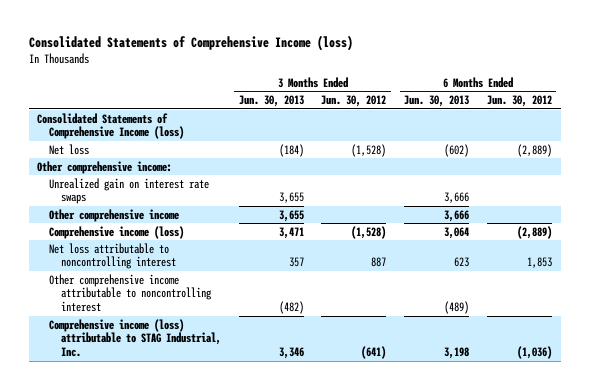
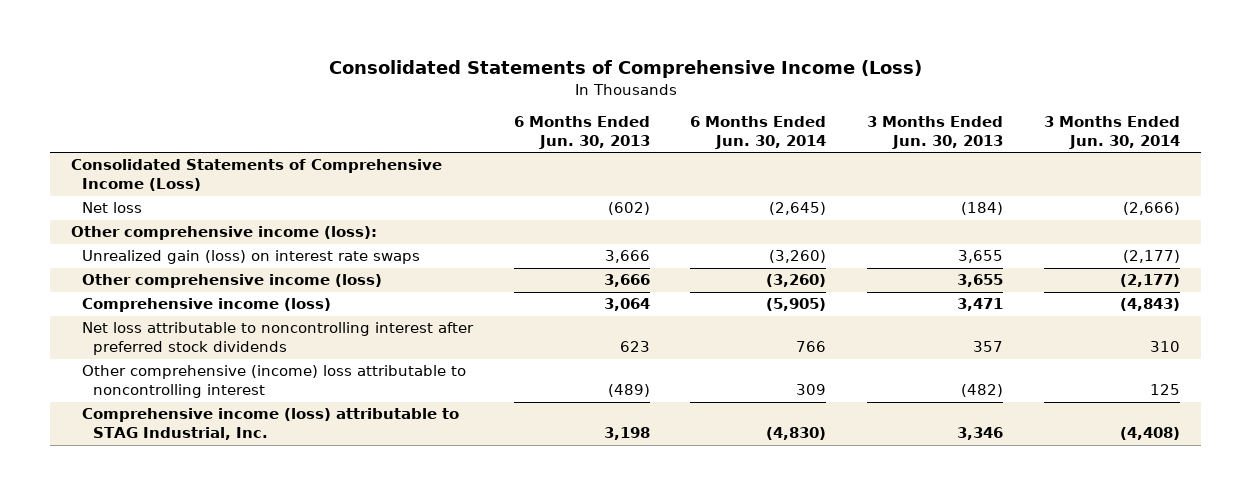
[28,34,353,51] Consolidated Statements of Comprehensive Income (loss) -> [328,60,922,79] Consolidated Statements of Comprehensive Income (Loss)
[321,95,387,108] Jun. 30, 2012 -> none
[486,95,552,108] Jun. 30, 2012 -> none
none -> [690,116,827,150] 6 Months Ended Jun. 30, 2014
none -> [1044,116,1181,150] 3 Months Ended Jun. 30, 2014
[37,112,185,140] Consolidated Statements of Comprehensive Income (loss) -> [70,159,442,192] Consolidated Statements of Comprehensive Income (Loss)
[37,160,173,174] Other comprehensive income: -> [70,226,377,241] Other comprehensive income (loss):
[49,177,210,205] Unrealized gain on interest rate swaps -> [81,250,420,265] Unrealized gain (loss) on interest rate swaps
[49,208,180,222] Other comprehensive income -> [81,274,382,289] Other comprehensive income (loss)
[49,242,177,270] Net loss attributable to noncontrolling interest -> [81,322,474,356] Net loss attributable to noncontrolling interest after preferred stock dividends
[49,273,213,313] Other comprehensive income attributable to noncontrolling interest -> [81,365,466,399] Other comprehensive (income) loss attributable to noncontrolling interest

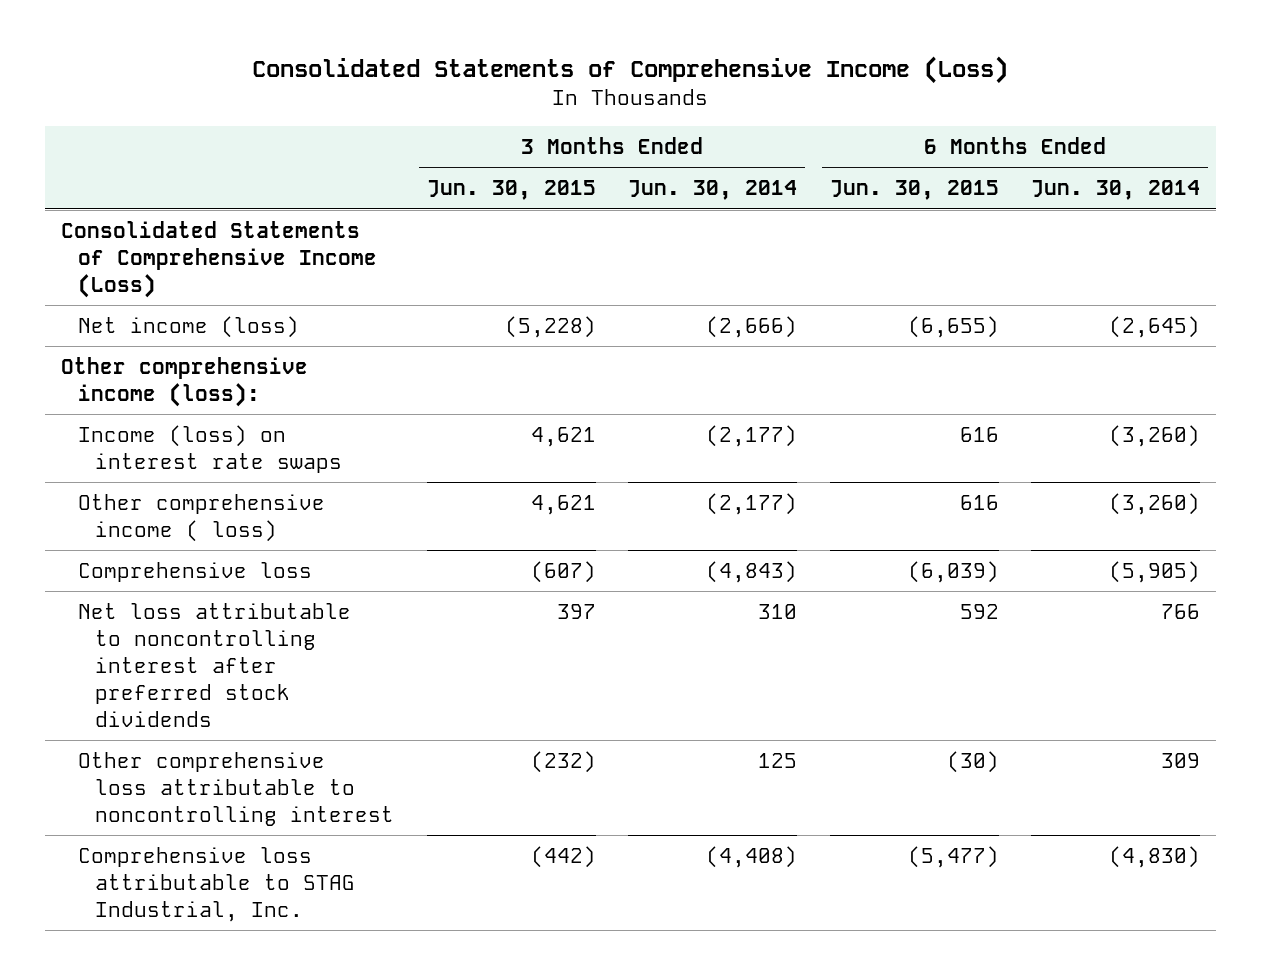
[513,116,650,150] 6 Months Ended Jun. 30, 2013 -> none
[867,116,1004,150] 3 Months Ended Jun. 30, 2013 -> none
none -> [426,180,596,201] Jun. 30, 2015
none -> [829,180,999,201] Jun. 30, 2015
[81,202,142,214] Net loss -> [78,315,300,338] Net income (loss)
[81,250,420,265] Unrealized gain (loss) on interest rate swaps -> [78,424,343,473] Income (loss) on interest rate swaps
[81,274,382,289] Other comprehensive income (loss) -> [78,493,326,542] Other comprehensive income ( loss)
[81,298,331,313] Comprehensive income (loss) -> [78,561,313,582] Comprehensive loss
[81,365,466,399] Other comprehensive (income) loss attributable to noncontrolling interest -> [78,751,395,826] Other comprehensive loss attributable to noncontrolling interest
[81,408,459,441] Comprehensive income (loss) attributable to STAG Industrial, Inc. -> [78,846,356,922] Comprehensive loss attributable to STAG Industrial, Inc.

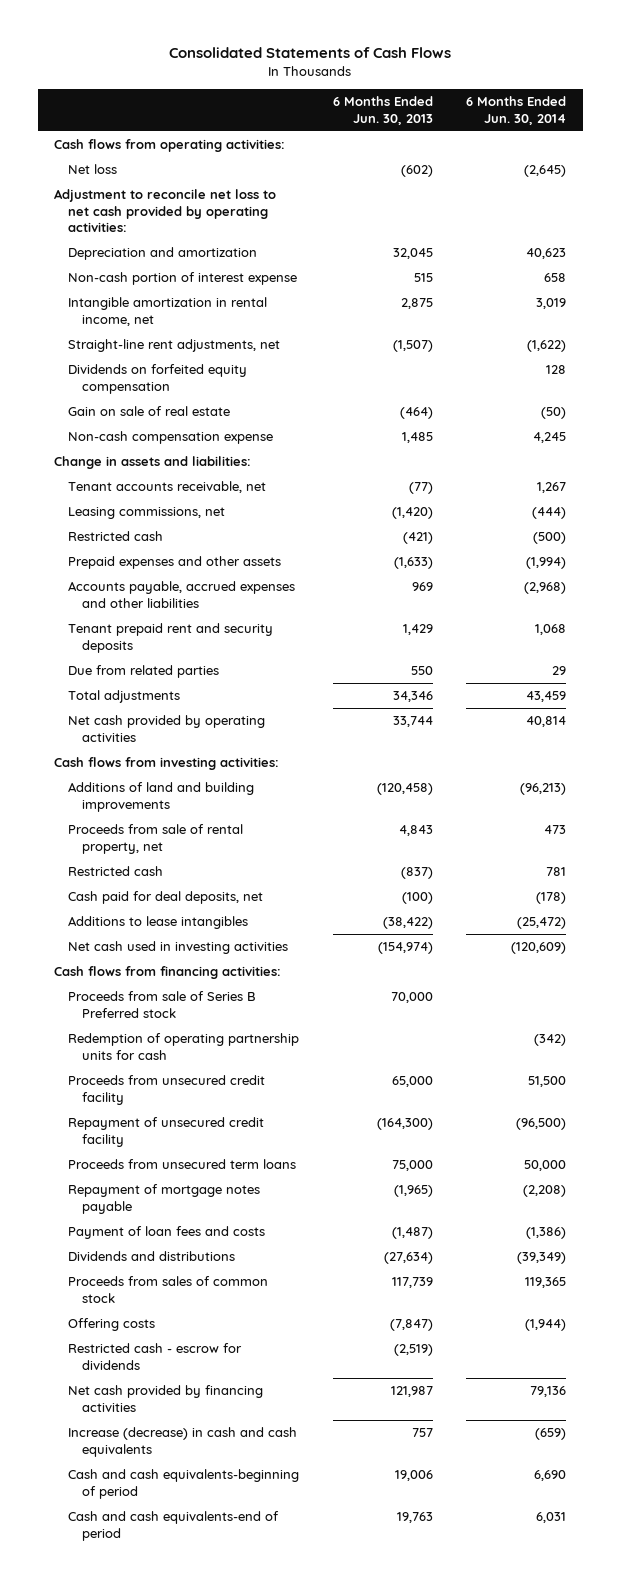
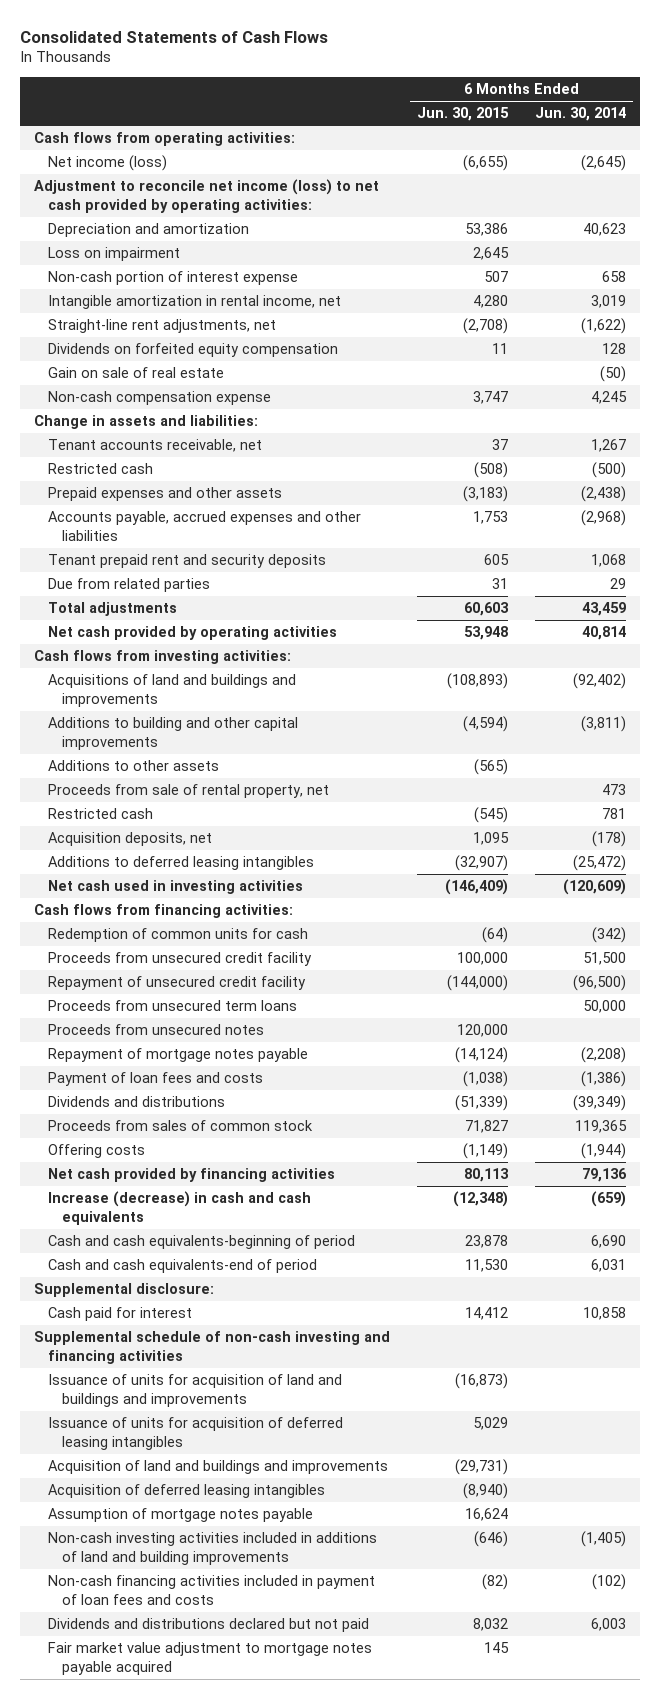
[332,96,433,125] 6 Months Ended Jun. 30, 2013 -> none
none -> [417,107,510,122] Jun. 30, 2015
[68,164,118,175] Net loss -> [47,155,167,172] Net income (loss)
[54,189,277,233] Adjustment to reconcile net loss to net cash provided by operating activities: -> [33,179,379,214] Adjustment to reconcile net income (loss) to net cash provided by operating activities:
none -> [47,247,180,262] Loss on impairment
[68,507,226,520] Leasing commissions, net -> none
[526,557,567,570] (1,994) -> [581,486,627,503] (2,438)
none -> [47,674,296,708] Acquisitions of land and buildings and improvements
[68,782,255,812] Additions of land and building improvements -> [47,717,298,751] Additions to building and other capital improvements
[520,783,567,796] (96,213) -> [581,716,627,733] (3,811)
none -> [47,760,219,772] Additions to other assets
[68,891,264,905] Cash paid for deal deposits, net -> [47,832,212,847] Acquisition deposits, net
[68,916,249,930] Additions to lease intangibles -> [47,856,314,871] Additions to deferred leasing intangibles
[68,991,256,1018] Proceeds from sale of Series B Preferred stock -> none
[68,1033,300,1060] Redemption of operating partnership units for cash -> [47,928,308,943] Redemption of common units for cash
none -> [47,1024,264,1036] Proceeds from unsecured notes
[68,1343,243,1370] Restricted cash - escrow for dividends -> none
none -> [33,1283,214,1298] Supplemental disclosure:
none -> [47,1307,192,1322] Cash paid for interest
none -> [33,1331,390,1365] Supplemental schedule of non-cash investing and financing activities
none -> [47,1374,342,1408] Issuance of units for acquisition of land and buildings and improvements
none -> [47,1417,343,1451] Issuance of units for acquisition of deferred leasing intangibles
none -> [47,1460,388,1475] Acquisition of land and buildings and improvements
none -> [47,1484,325,1499] Acquisition of deferred leasing intangibles
none -> [47,1508,313,1523] Assumption of mortgage notes payable
none -> [47,1532,377,1566] Non-cash investing activities included in additions of land and building improvements
none -> [47,1575,375,1606] Non-cash financing activities included in payment of loan fees and costs
none -> [47,1618,369,1633] Dividends and distributions declared but not paid
none -> [47,1642,372,1676] Fair market value adjustment to mortgage notes payable acquired

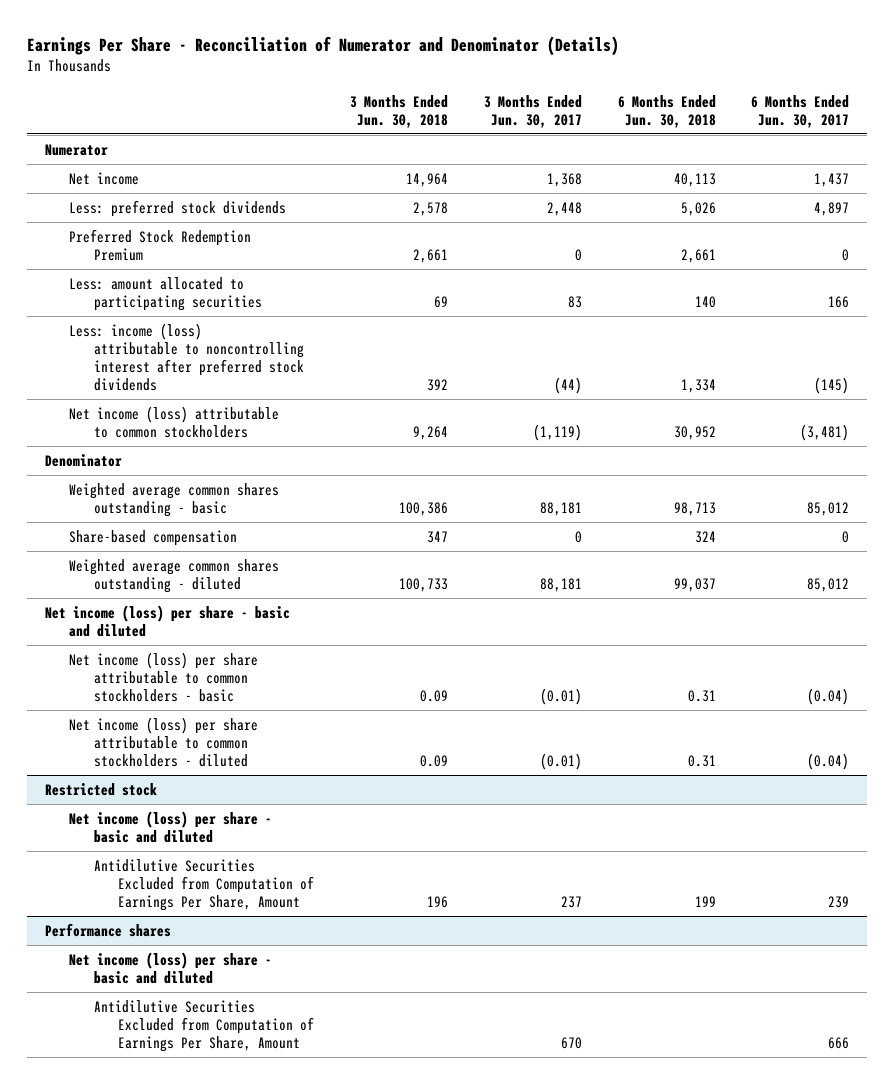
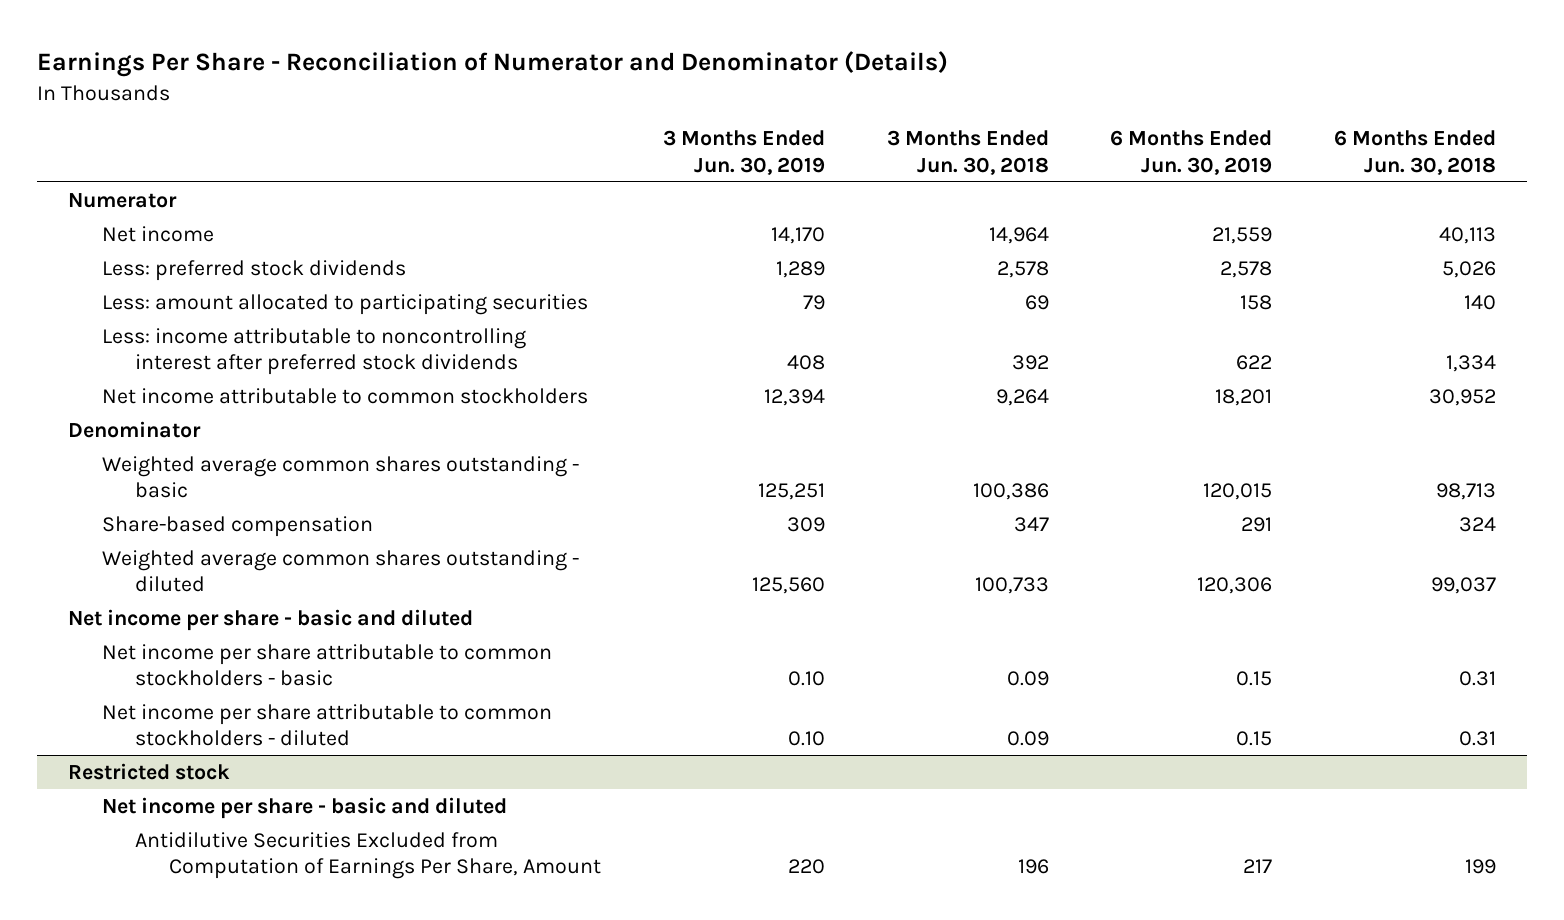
[483,94,582,128] 3 Months Ended Jun. 30, 2017 -> none
[751,94,850,128] 6 Months Ended Jun. 30, 2017 -> none
none -> [663,130,826,175] 3 Months Ended Jun. 30, 2019
none -> [1110,130,1273,175] 6 Months Ended Jun. 30, 2019
[69,228,252,261] Preferred Stock Redemption Premium -> none
[69,322,304,391] Less: income (loss) attributable to noncontrolling interest after preferred stock dividends -> [101,327,526,375] Less: income attributable to noncontrolling interest after preferred stock dividends
[69,405,280,438] Net income (loss) attributable to common stockholders -> [101,387,588,404] Net income attributable to common stockholders
[45,604,291,637] Net income (loss) per share - basic and diluted -> [67,608,473,631] Net income per share - basic and diluted
[69,651,259,702] Net income (loss) per share attributable to common stockholders - basic -> [101,643,552,686] Net income per share attributable to common stockholders - basic
[69,716,259,767] Net income (loss) per share attributable to common stockholders - diluted -> [101,703,552,746] Net income per share attributable to common stockholders - diluted
[69,810,273,843] Net income (loss) per share - basic and diluted -> [101,796,507,819] Net income per share - basic and diluted
[45,922,172,937] Performance shares -> none
[69,951,273,984] Net income (loss) per share - basic and diluted -> none
[93,999,314,1052] Antidilutive Securities Excluded from Computation of Earnings Per Share, Amount -> none

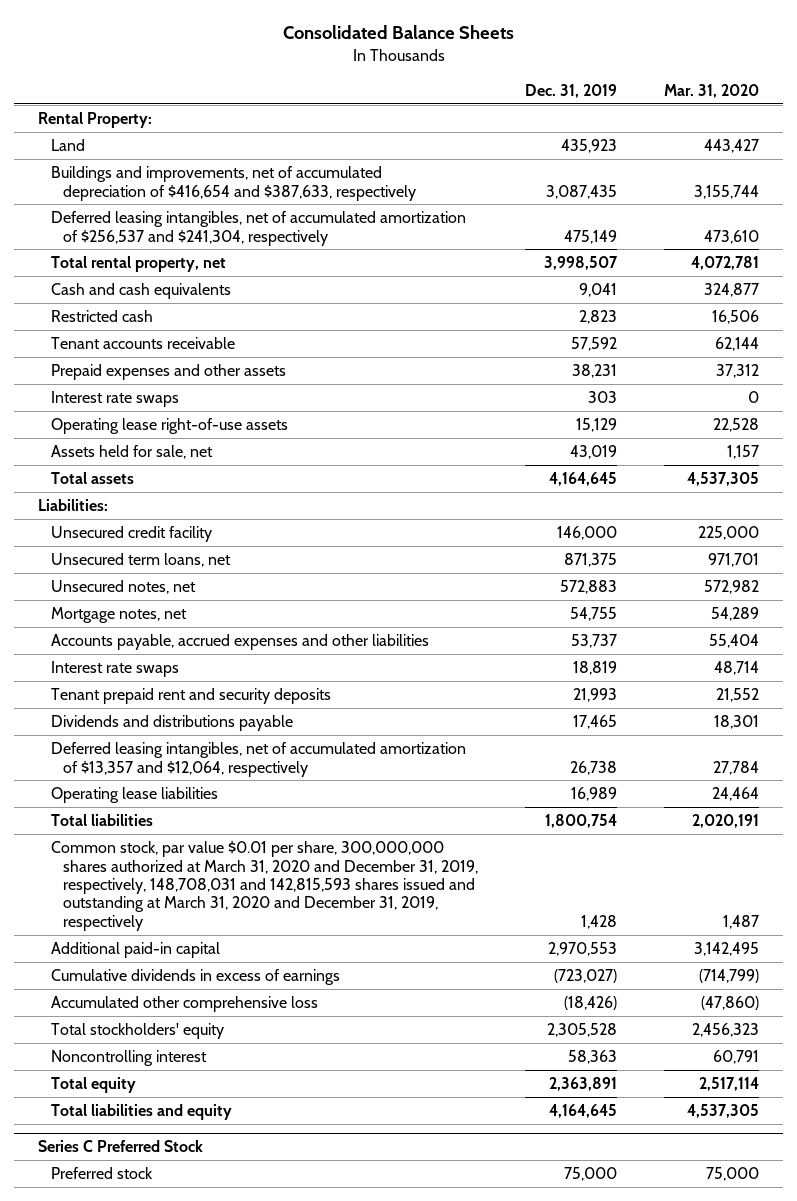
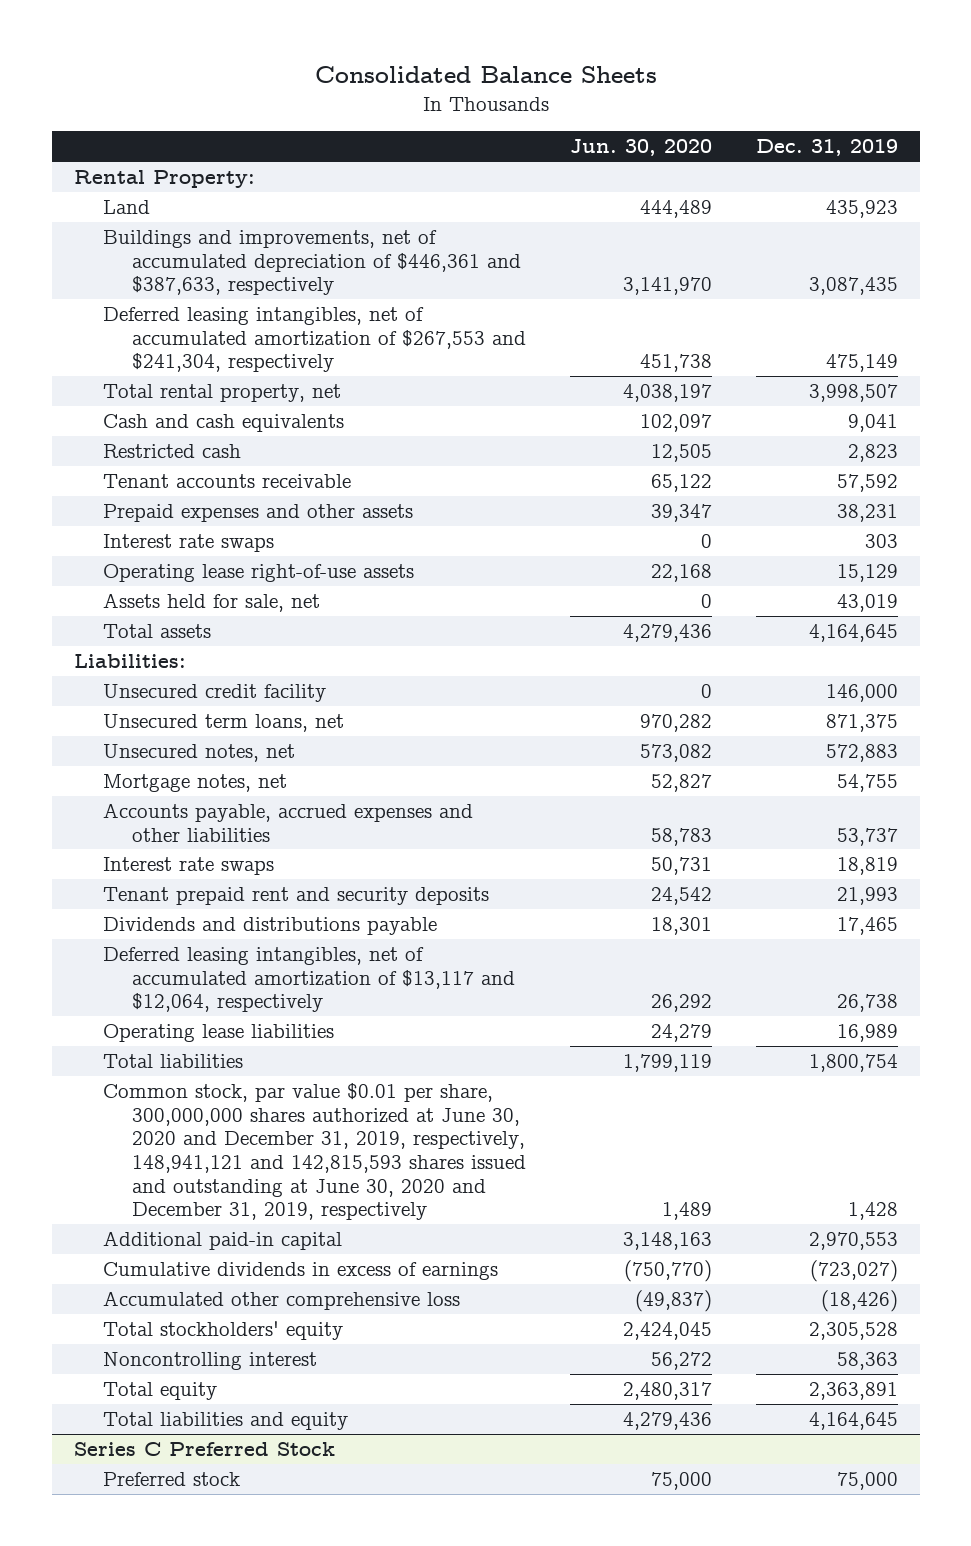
[664,83,760,98] Mar. 31, 2020 -> none
none -> [570,139,713,157] Jun. 30, 2020
[50,166,417,201] Buildings and improvements, net of accumulated depreciation of $416,654 and $387,633, respectively -> [103,229,522,296] Buildings and improvements, net of accumulated depreciation of $446,361 and $387,633, respectively
[50,211,466,246] Deferred leasing intangibles, net of accumulated amortization of $256,537 and $241,304, respectively -> [103,306,527,373] Deferred leasing intangibles, net of accumulated amortization of $267,553 and $241,304, respectively
[50,742,466,777] Deferred leasing intangibles, net of accumulated amortization of $13,357 and $12,064, respectively -> [103,946,516,1013] Deferred leasing intangibles, net of accumulated amortization of $13,117 and $12,064, respectively
[50,841,479,931] Common stock, par value $0.01 per share, 300,000,000 shares authorized at March 31, 2020 and December 31, 2019, respectively, 148,708,031 and 142,815,593 shares issued and outstanding at March 31, 2020 and December 31, 2019, respectively -> [103,1082,527,1221] Common stock, par value $0.01 per share, 300,000,000 shares authorized at June 30, 2020 and December 31, 2019, respectively, 148,941,121 and 142,815,593 shares issued and outstanding at June 30, 2020 and December 31, 2019, respectively

